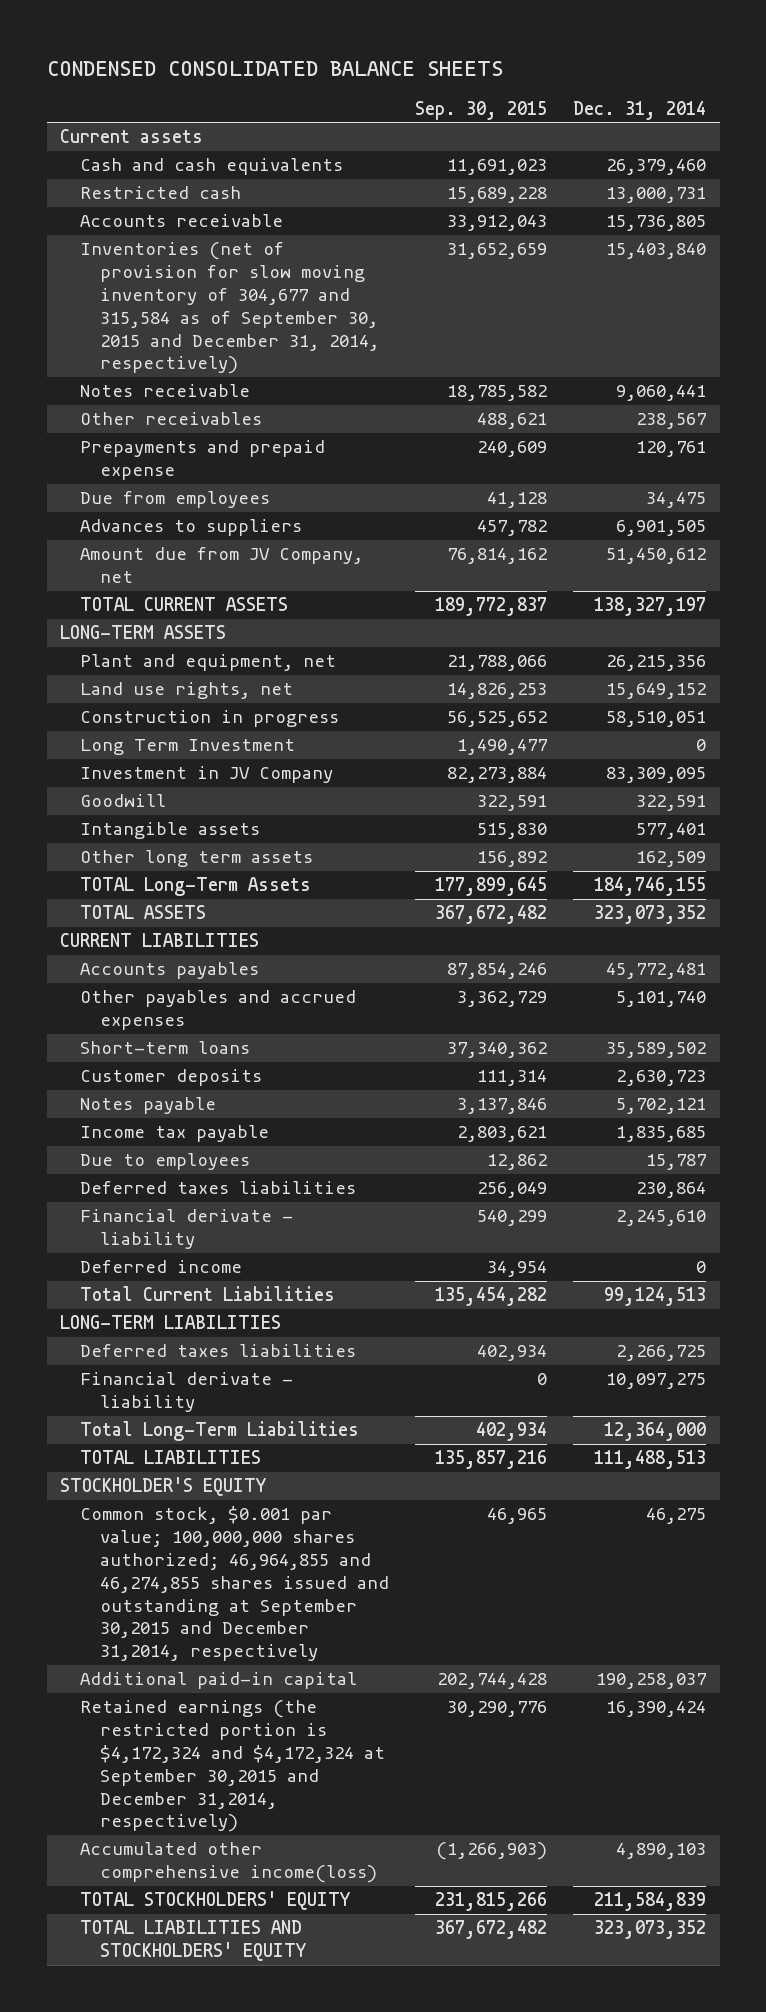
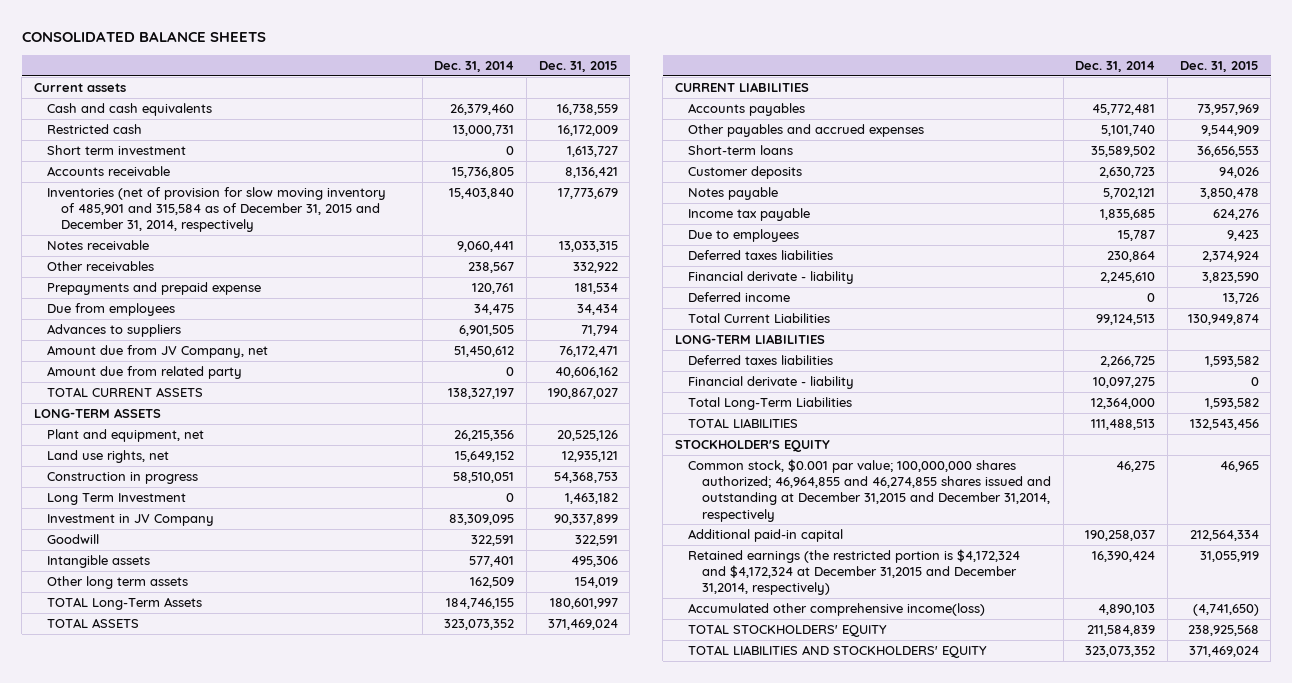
[46,60,503,76] CONDENSED CONSOLIDATED BALANCE SHEETS -> [21,30,266,42] CONSOLIDATED BALANCE SHEETS
[415,100,548,120] Sep. 30, 2015 -> none
none -> [538,61,618,73] Dec. 31, 2015
none -> [47,144,187,155] Short term investment
[79,242,379,375] Inventories (net of provision for slow moving inventory of 304,677 and 315,584 as of September 30, 2015 and December 31, 2014, respectively) -> [47,186,387,233] Inventories (net of provision for slow moving inventory of 485,901 and 315,584 as of December 31, 2015 and December 31, 2014, respectively
none -> [47,365,243,379] Amount due from related party
[79,1506,389,1662] Common stock, $0.001 par value; 100,000,000 shares authorized; 46,964,855 and 46,274,855 shares issued and outstanding at September 30,2015 and December 31,2014, respectively -> [688,458,1052,522] Common stock, $0.001 par value; 100,000,000 shares authorized; 46,964,855 and 46,274,855 shares issued and outstanding at December 31,2015 and December 31,2014, respectively
[79,1700,385,1833] Retained earnings (the restricted portion is $4,172,324 and $4,172,324 at September 30,2015 and December 31,2014, respectively) -> [688,548,1021,596] Retained earnings (the restricted portion is $4,172,324 and $4,172,324 at December 31,2015 and December 31,2014, respectively)

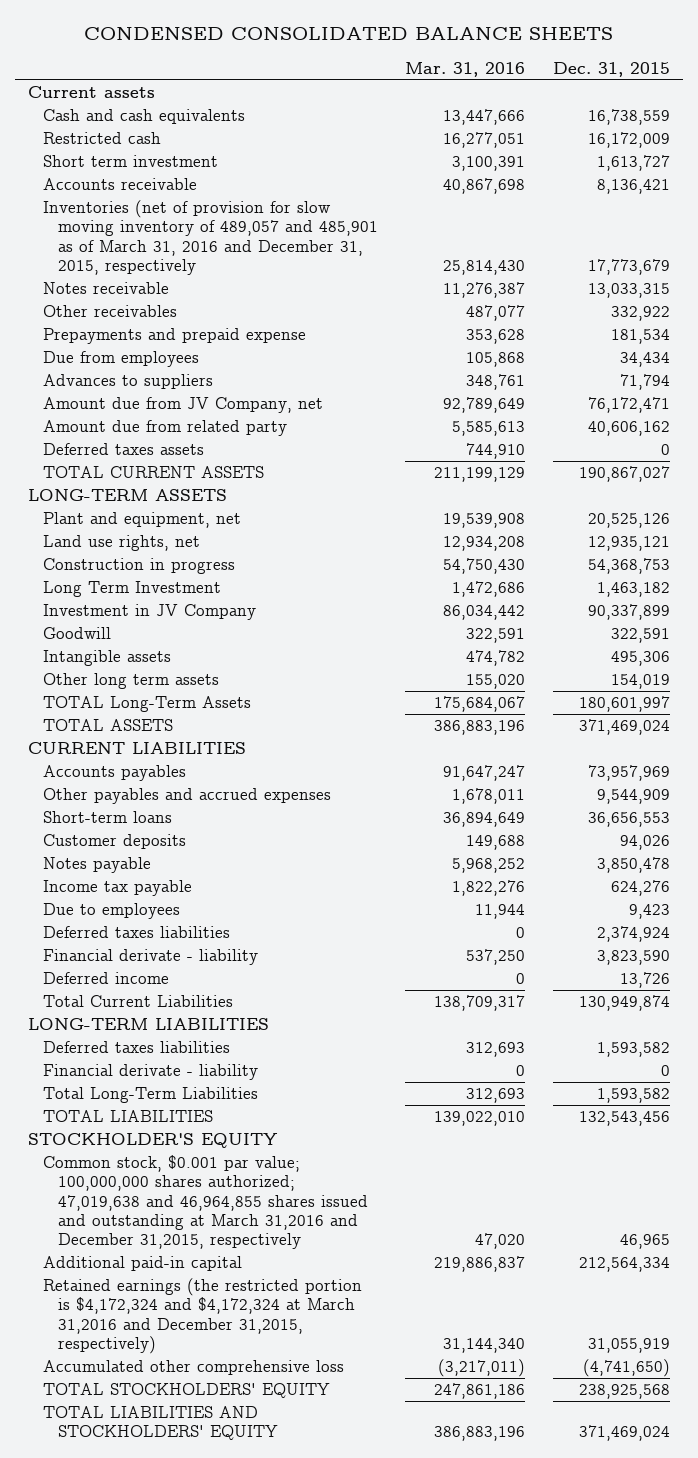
[21,30,266,42] CONSOLIDATED BALANCE SHEETS -> [84,27,614,41] CONDENSED CONSOLIDATED BALANCE SHEETS
[434,61,515,73] Dec. 31, 2014 -> none
none -> [405,61,526,77] Mar. 31, 2016
[47,186,387,233] Inventories (net of provision for slow moving inventory of 485,901 and 315,584 as of December 31, 2015 and December 31, 2014, respectively -> [43,200,378,275] Inventories (net of provision for slow moving inventory of 489,057 and 485,901 as of March 31, 2016 and December 31, 2015, respectively
none -> [43,443,205,456] Deferred taxes assets
[688,458,1052,522] Common stock, $0.001 par value; 100,000,000 shares authorized; 46,964,855 and 46,274,855 shares issued and outstanding at December 31,2015 and December 31,2014, respectively -> [43,1155,368,1250] Common stock, $0.001 par value; 100,000,000 shares authorized; 47,019,638 and 46,964,855 shares issued and outstanding at March 31,2016 and December 31,2015, respectively
[688,548,1021,596] Retained earnings (the restricted portion is $4,172,324 and $4,172,324 at December 31,2015 and December 31,2014, respectively) -> [43,1278,363,1354] Retained earnings (the restricted portion is $4,172,324 and $4,172,324 at March 31,2016 and December 31,2015, respectively)
[688,602,986,616] Accumulated other comprehensive income(loss) -> [43,1360,345,1376] Accumulated other comprehensive loss

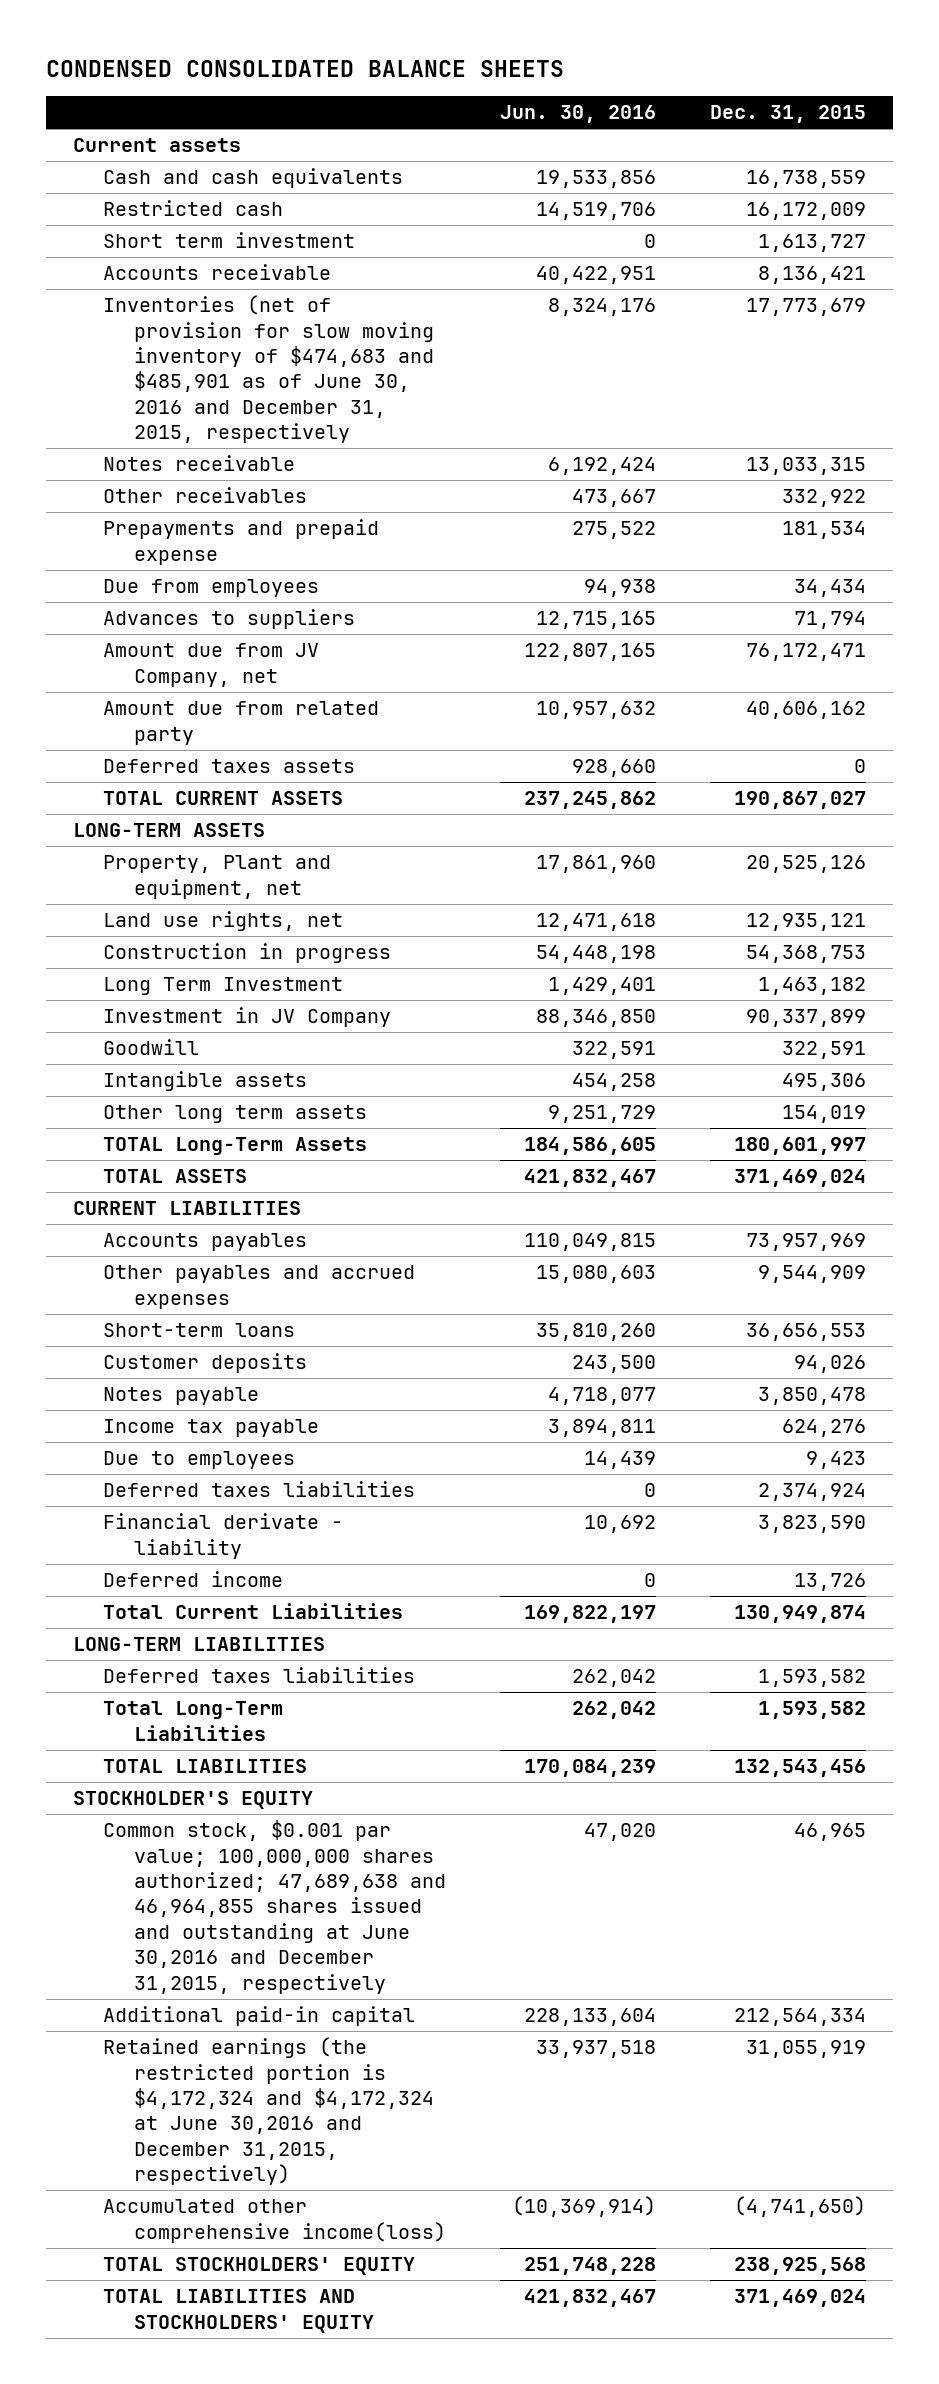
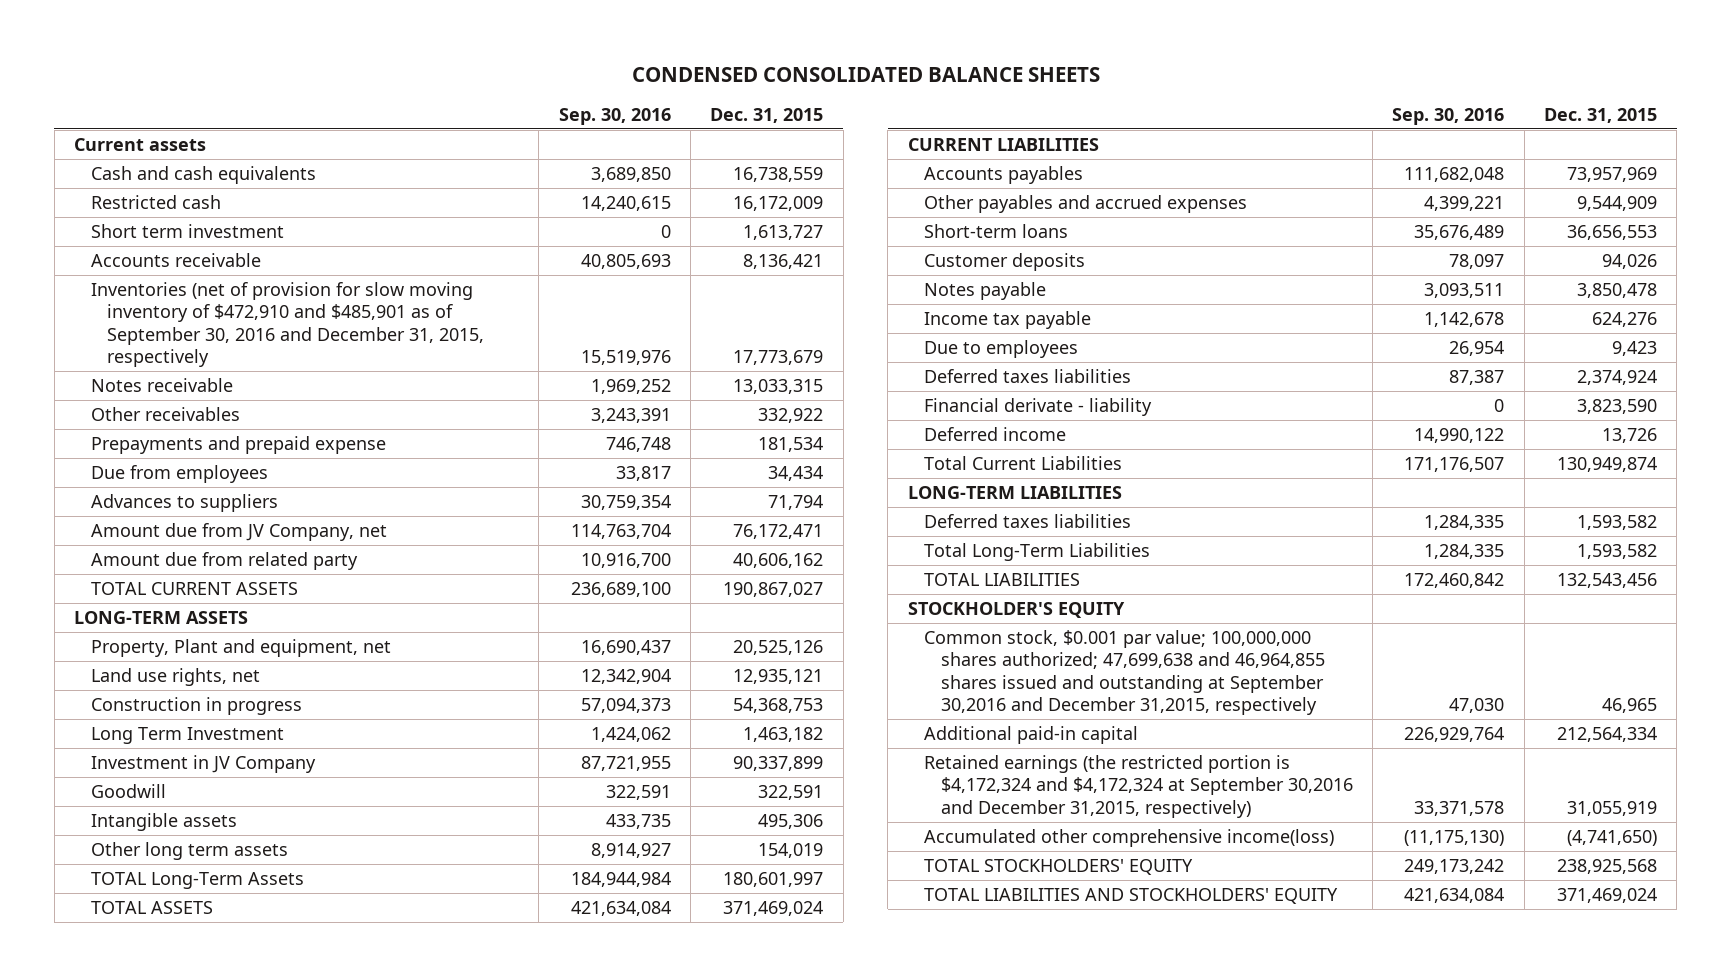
[499,105,656,124] Jun. 30, 2016 -> none
none -> [558,107,671,125] Sep. 30, 2016
[103,295,434,444] Inventories (net of provision for slow moving inventory of $474,683 and $485,901 as of June 30, 2016 and December 31, 2015, respectively -> [90,281,485,368] Inventories (net of provision for slow moving inventory of $472,910 and $485,901 as of September 30, 2016 and December 31, 2015, respectively
[103,759,356,774] Deferred taxes assets -> none
[103,1820,446,1994] Common stock, $0.001 par value; 100,000,000 shares authorized; 47,689,638 and 46,964,855 shares issued and outstanding at June 30,2016 and December 31,2015, respectively -> [924,629,1325,716] Common stock, $0.001 par value; 100,000,000 shares authorized; 47,699,638 and 46,964,855 shares issued and outstanding at September 30,2016 and December 31,2015, respectively
[103,2037,434,2186] Retained earnings (the restricted portion is $4,172,324 and $4,172,324 at June 30,2016 and December 31,2015, respectively) -> [924,754,1353,818] Retained earnings (the restricted portion is $4,172,324 and $4,172,324 at September 30,2016 and December 31,2015, respectively)

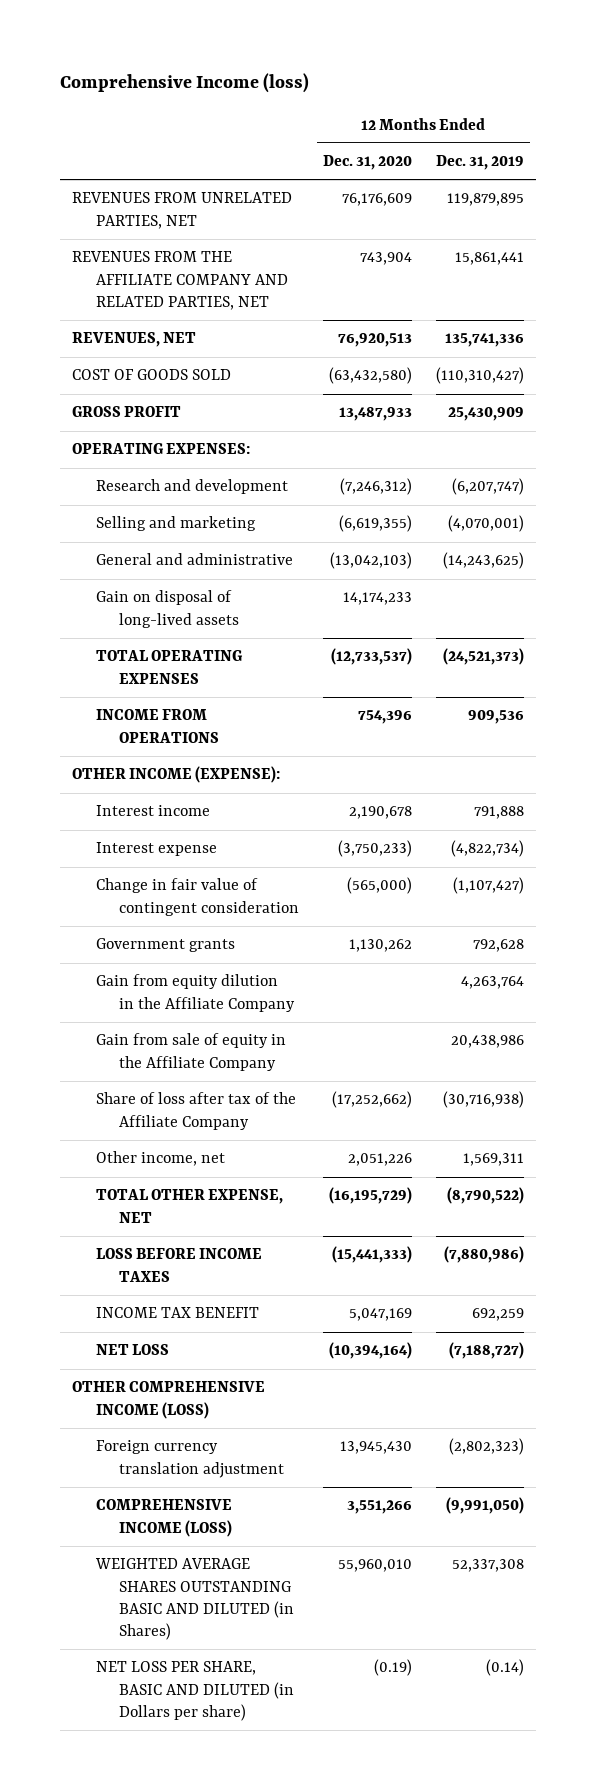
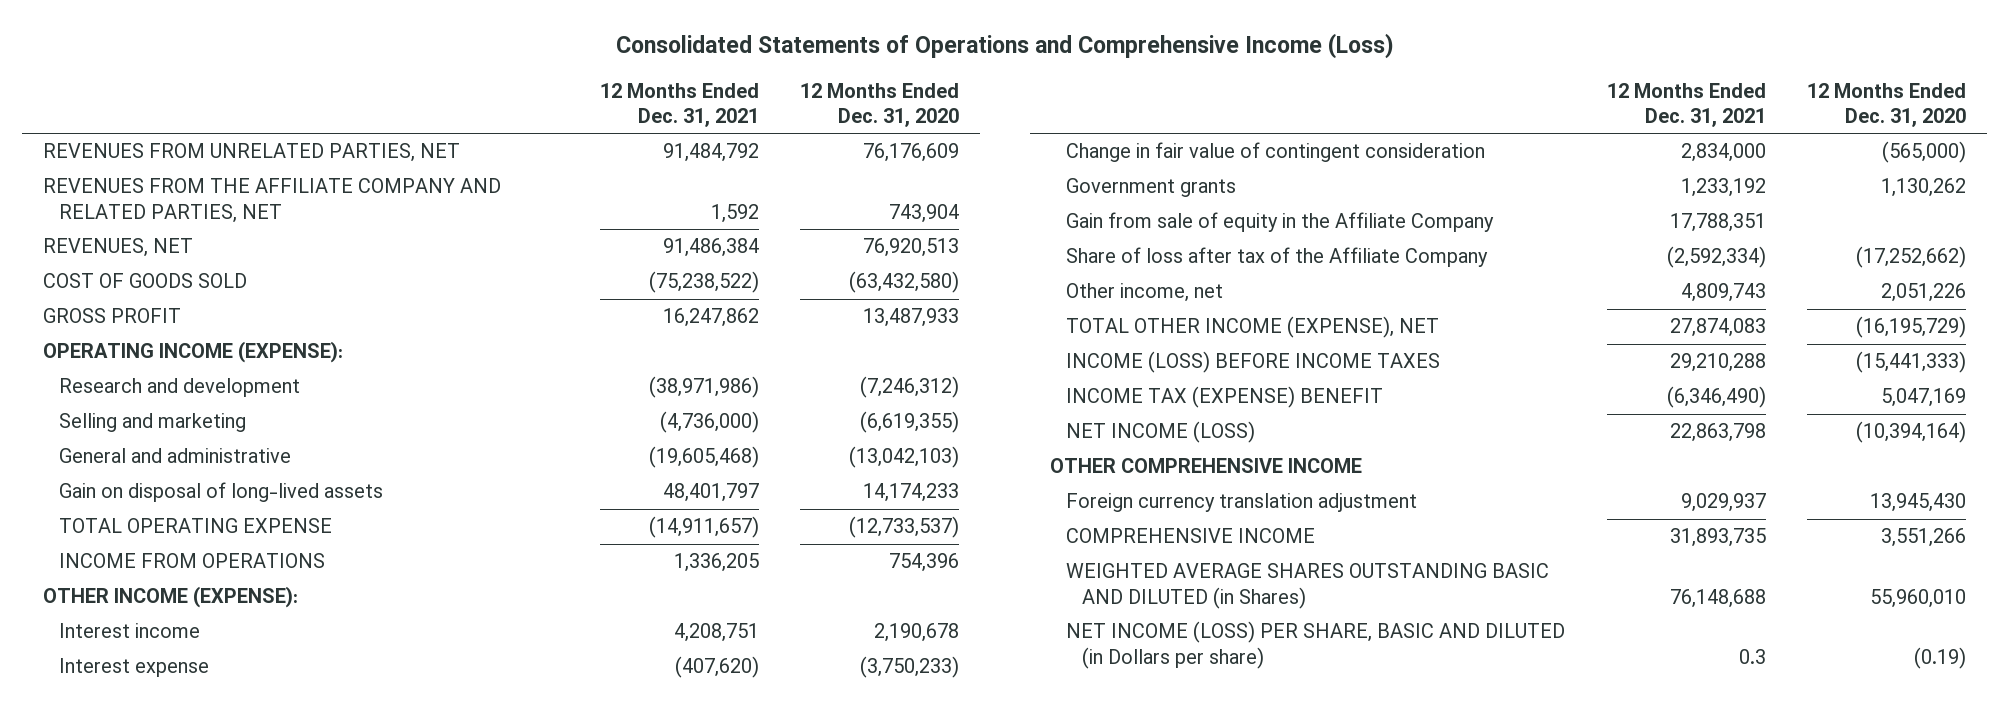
[60,73,310,94] Comprehensive Income (loss) -> [615,33,1394,60] Consolidated Statements of Operations and Comprehensive Income (Loss)
[435,155,524,171] Dec. 31, 2019 -> none
none -> [599,82,759,127] 12 Months Ended Dec. 31, 2021
[71,443,250,455] OPERATING EXPENSES: -> [43,341,344,364] OPERATING INCOME (EXPENSE):
[95,650,243,684] TOTAL OPERATING EXPENSES -> [59,518,333,534] TOTAL OPERATING EXPENSE
[95,974,296,1012] Gain from equity dilution in the Affiliate Company -> none
[95,1189,283,1223] TOTAL OTHER EXPENSE, NET -> [1066,316,1440,339] TOTAL OTHER INCOME (EXPENSE), NET
[95,1248,262,1282] LOSS BEFORE INCOME TAXES -> [1066,351,1441,374] INCOME (LOSS) BEFORE INCOME TAXES
[95,1307,259,1319] INCOME TAX BENEFIT -> [1066,386,1384,409] INCOME TAX (EXPENSE) BENEFIT
[95,1344,169,1356] NET LOSS -> [1066,421,1256,444] NET INCOME (LOSS)
[71,1381,265,1419] OTHER COMPREHENSIVE INCOME (LOSS) -> [1050,458,1363,474] OTHER COMPREHENSIVE INCOME
[95,1499,233,1537] COMPREHENSIVE INCOME (LOSS) -> [1066,528,1316,544] COMPREHENSIVE INCOME
[95,1661,295,1721] NET LOSS PER SHARE, BASIC AND DILUTED (in Dollars per share) -> [1066,621,1566,669] NET INCOME (LOSS) PER SHARE, BASIC AND DILUTED (in Dollars per share)

